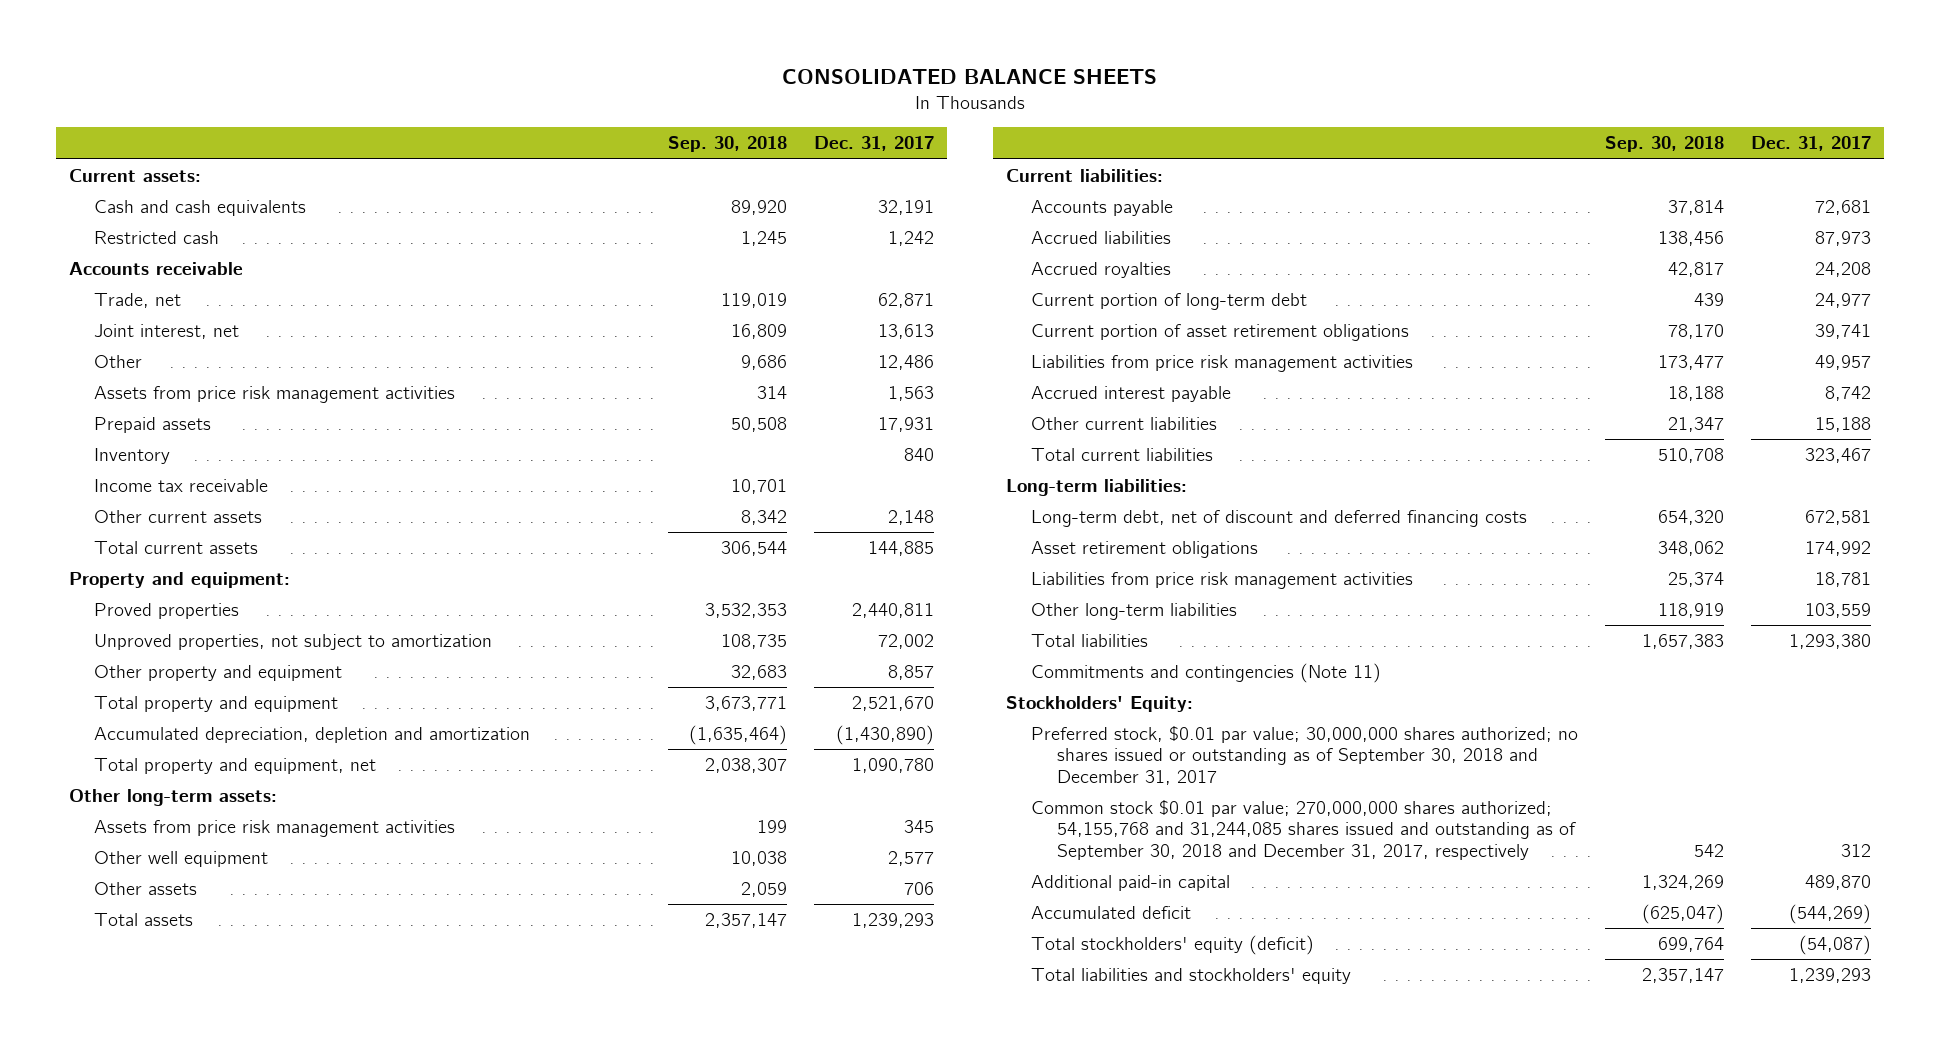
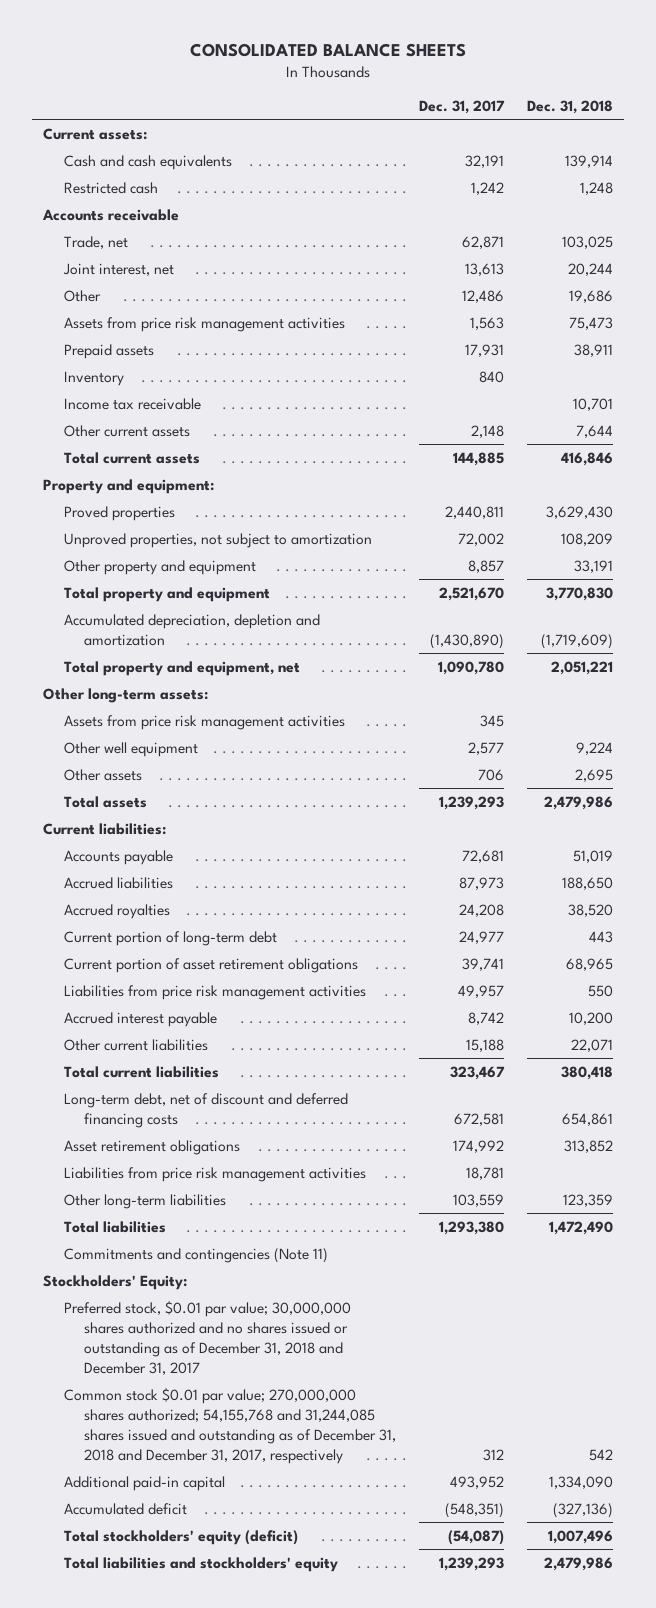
[667,136,787,153] Sep. 30, 2018 -> none
none -> [526,99,613,114] Dec. 31, 2018
[1006,479,1188,497] Long-term liabilities: -> none
[1031,726,1579,785] Preferred stock, $0.01 par value; 30,000,000 shares authorized; no shares issued or outstanding as of September 30, 2018 and December 31, 2017 -> [63,1300,351,1375] Preferred stock, $0.01 par value; 30,000,000 shares authorized and no shares issued or outstanding as of December 31, 2018 and December 31, 2017
[1031,800,1576,860] Common stock $0.01 par value; 270,000,000 shares authorized; 54,155,768 and 31,244,085 shares issued and outstanding as of September 30, 2018 and December 31, 2017, respectively -> [63,1387,396,1464] Common stock $0.01 par value; 270,000,000 shares authorized; 54,155,768 and 31,244,085 shares issued and outstanding as of December 31, 2018 and December 31, 2017, respectively
[1804,875,1871,891] 489,870 -> [449,1475,504,1489] 493,952
[1788,904,1871,925] (544,269) -> [444,1502,504,1518] (548,351)

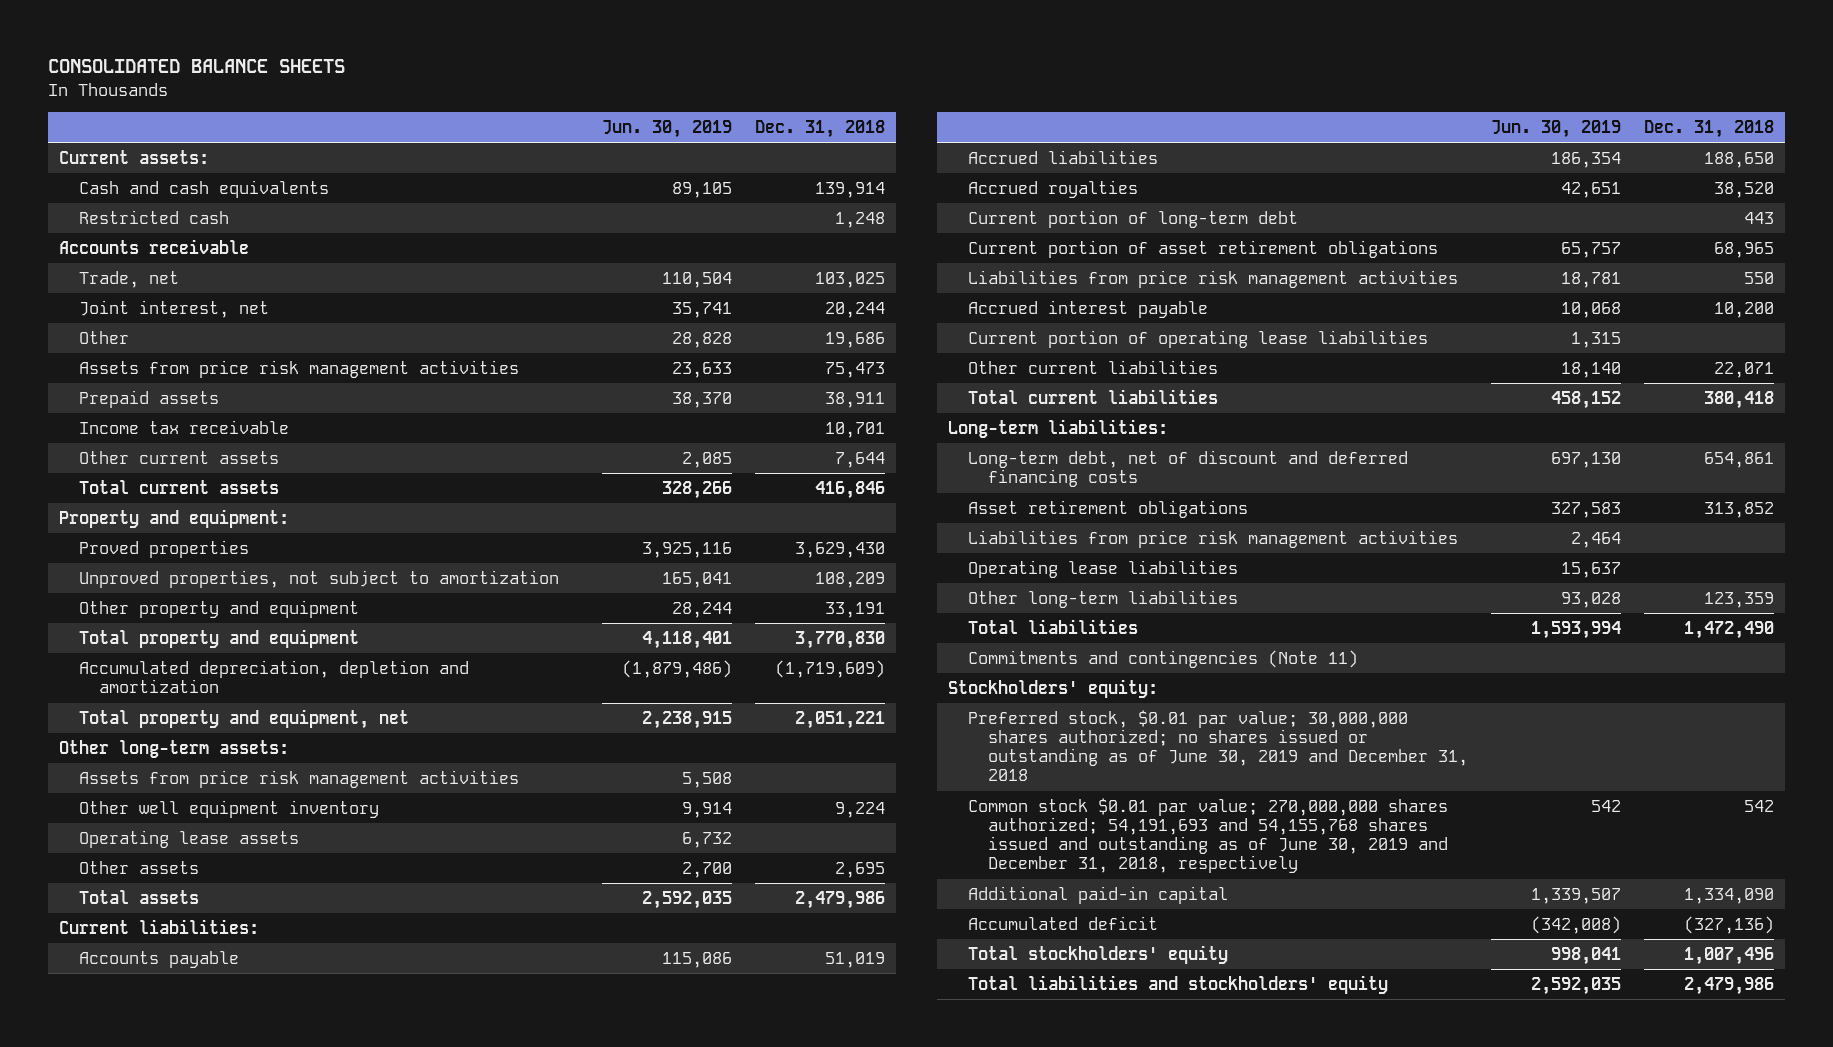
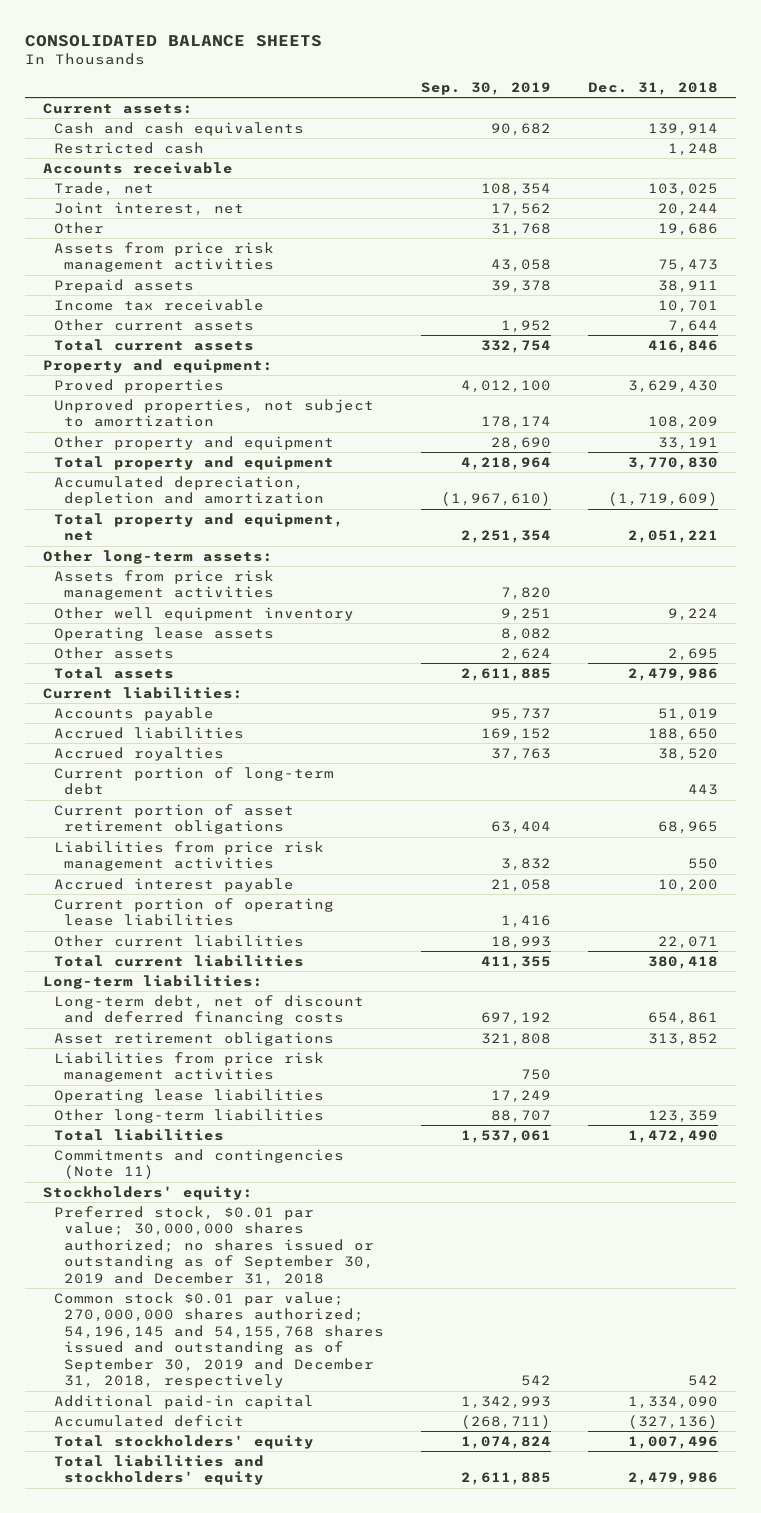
[601,119,732,138] Jun. 30, 2019 -> none
none -> [420,81,551,95] Sep. 30, 2019
[968,709,1468,782] Preferred stock, $0.01 par value; 30,000,000 shares authorized; no shares issued or outstanding as of June 30, 2019 and December 31, 2018 -> [53,1205,374,1286] Preferred stock, $0.01 par value; 30,000,000 shares authorized; no shares issued or outstanding as of September 30, 2019 and December 31, 2018
[968,797,1449,874] Common stock $0.01 par value; 270,000,000 shares authorized; 54,191,693 and 54,155,768 shares issued and outstanding as of June 30, 2019 and December 31, 2018, respectively -> [53,1291,384,1389] Common stock $0.01 par value; 270,000,000 shares authorized; 54,196,145 and 54,155,768 shares issued and outstanding as of September 30, 2019 and December 31, 2018, respectively

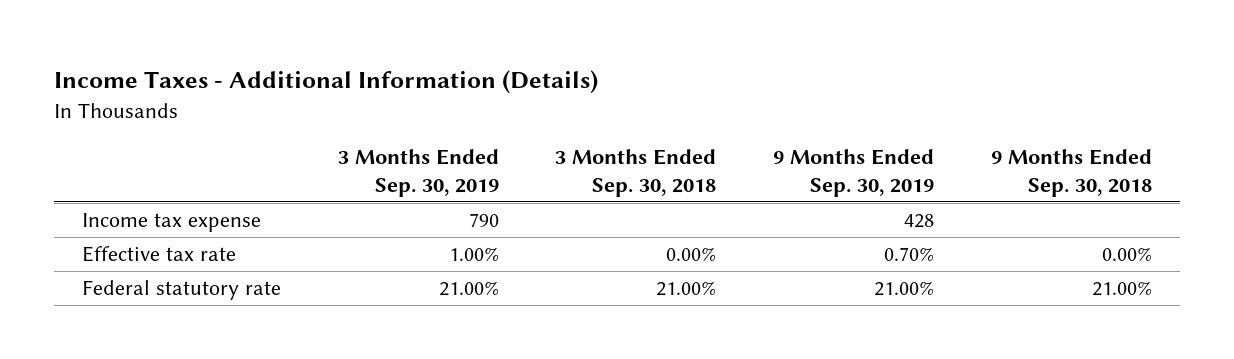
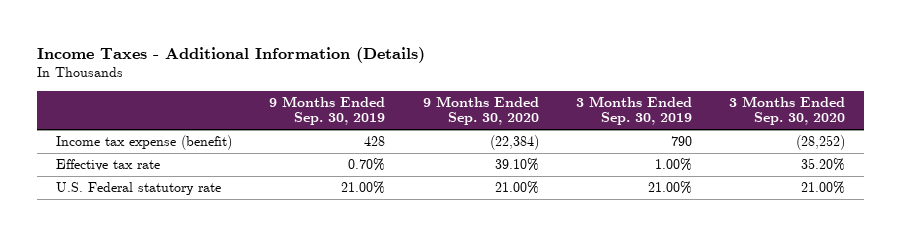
[555,148,717,197] 3 Months Ended Sep. 30, 2018 -> none
[990,148,1152,197] 9 Months Ended Sep. 30, 2018 -> none
none -> [422,95,539,126] 9 Months Ended Sep. 30, 2020
none -> [729,95,846,126] 3 Months Ended Sep. 30, 2020
[82,213,262,233] Income tax expense -> [56,135,233,151] Income tax expense (benefit)
[82,280,282,301] Federal statutory rate -> [56,182,222,196] U.S. Federal statutory rate

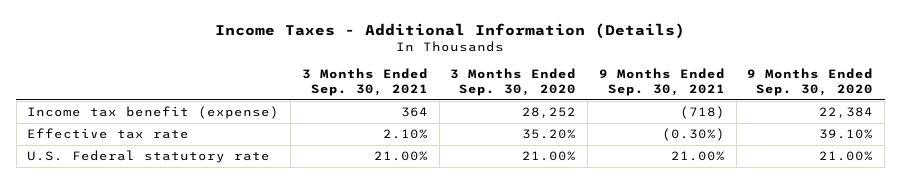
[269,95,386,126] 9 Months Ended Sep. 30, 2019 -> none
[575,95,692,126] 3 Months Ended Sep. 30, 2019 -> none
none -> [301,68,428,96] 3 Months Ended Sep. 30, 2021
none -> [598,68,725,96] 9 Months Ended Sep. 30, 2021
[56,135,233,151] Income tax expense (benefit) -> [27,106,280,120] Income tax benefit (expense)
[489,135,539,151] (22,384) -> [819,107,874,119] 22,384
[796,135,846,151] (28,252) -> [522,107,577,119] 28,252

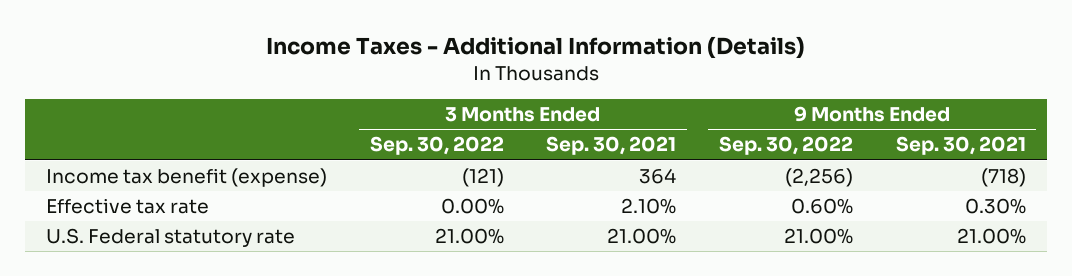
[450,68,577,96] 3 Months Ended Sep. 30, 2020 -> none
[747,68,874,96] 9 Months Ended Sep. 30, 2020 -> none
none -> [369,136,504,156] Sep. 30, 2022
none -> [718,136,853,156] Sep. 30, 2022
[661,128,725,142] (0.30%) -> [964,198,1026,215] 0.30%

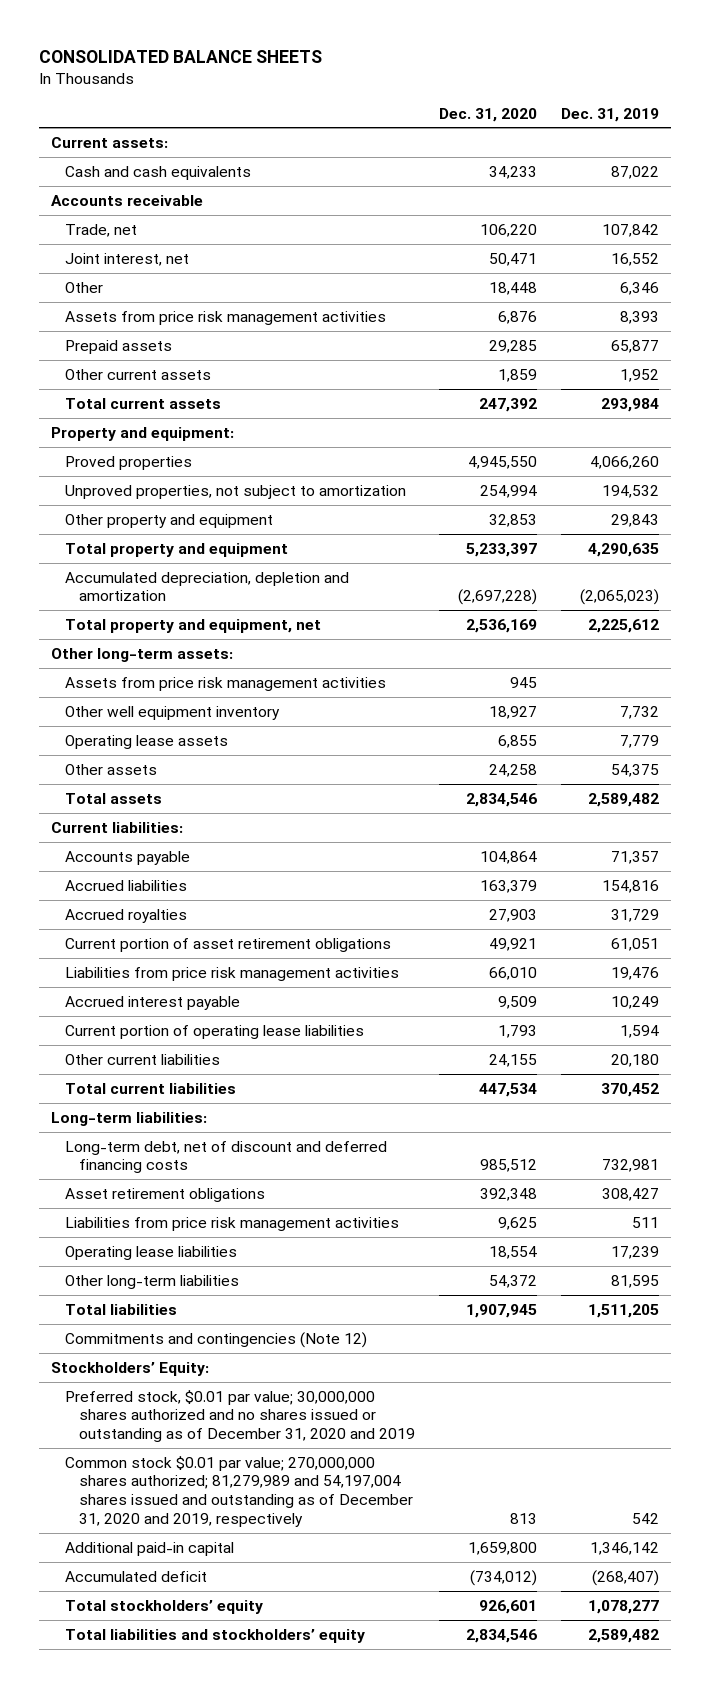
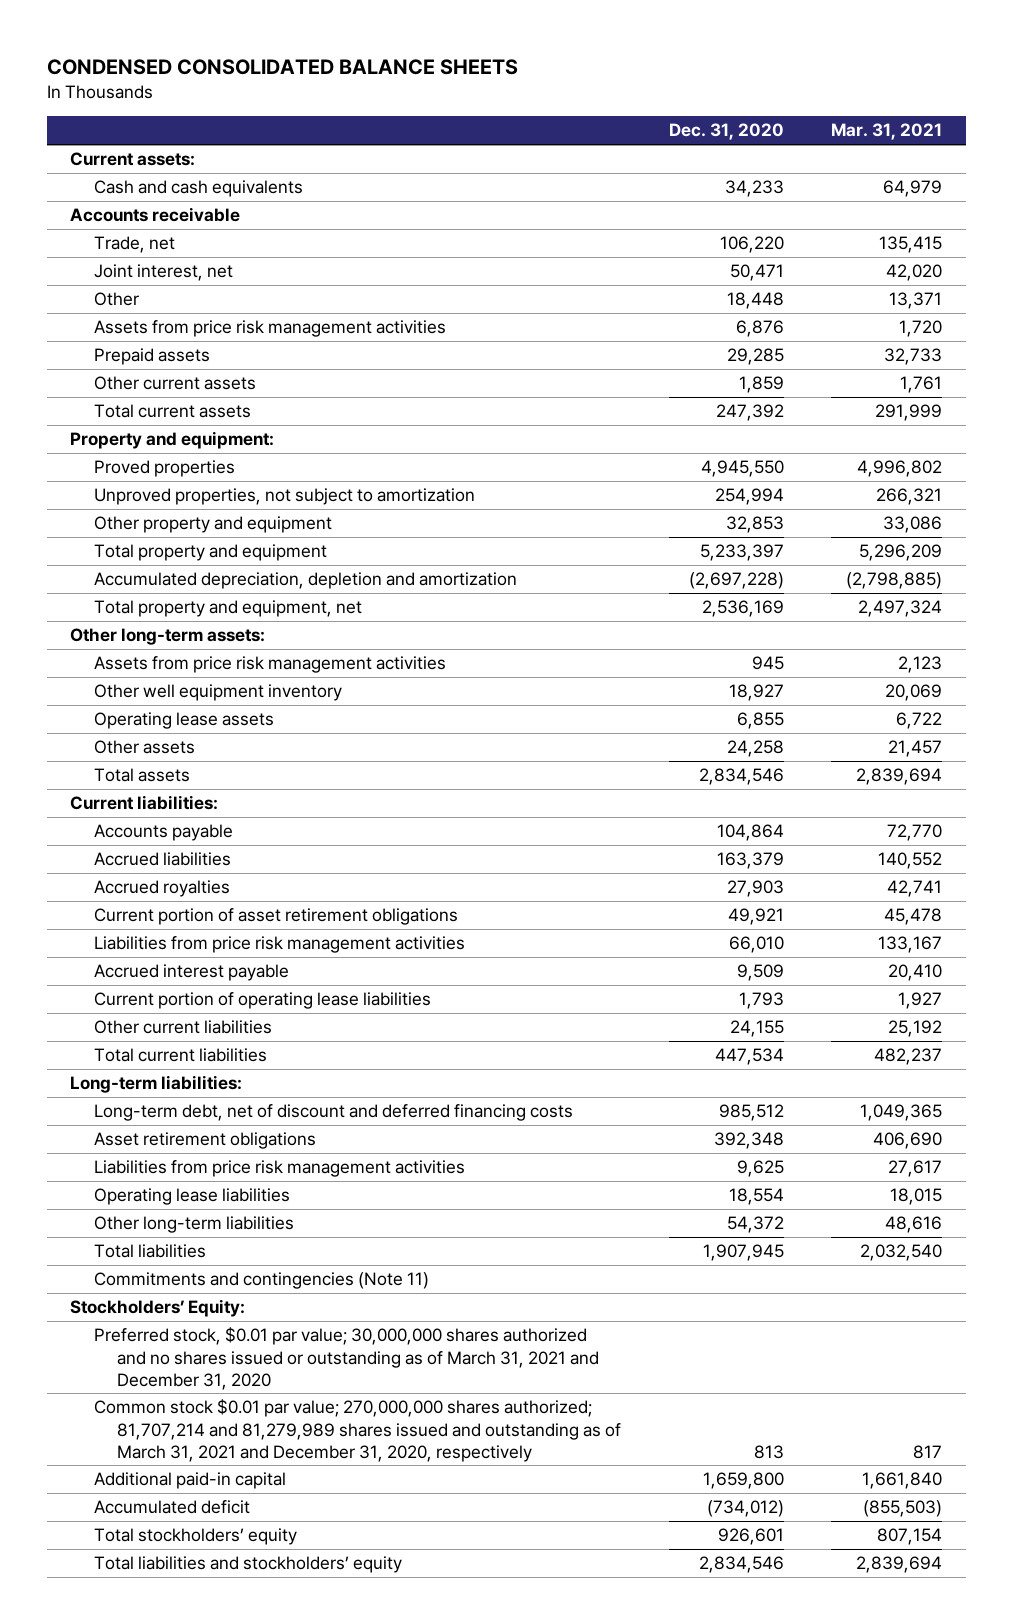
[39,49,323,63] CONSOLIDATED BALANCE SHEETS -> [46,59,518,76] CONDENSED CONSOLIDATED BALANCE SHEETS
[561,107,660,122] Dec. 31, 2019 -> none
none -> [830,123,942,141] Mar. 31, 2021
[65,1331,368,1348] Commitments and contingencies (Note 12) -> [93,1272,429,1290] Commitments and contingencies (Note 11)
[65,1389,416,1443] Preferred stock, $0.01 par value; 30,000,000 shares authorized and no shares issued or outstanding as of December 31, 2020 and 2019 -> [93,1327,600,1390] Preferred stock, $0.01 par value; 30,000,000 shares authorized and no shares issued or outstanding as of March 31, 2021 and December 31, 2020
[65,1455,414,1527] Common stock $0.01 par value; 270,000,000 shares authorized; 81,279,989 and 54,197,004 shares issued and outstanding as of December 31, 2020 and 2019, respectively -> [93,1399,622,1462] Common stock $0.01 par value; 270,000,000 shares authorized; 81,707,214 and 81,279,989 shares issued and outstanding as of March 31, 2021 and December 31, 2020, respectively

